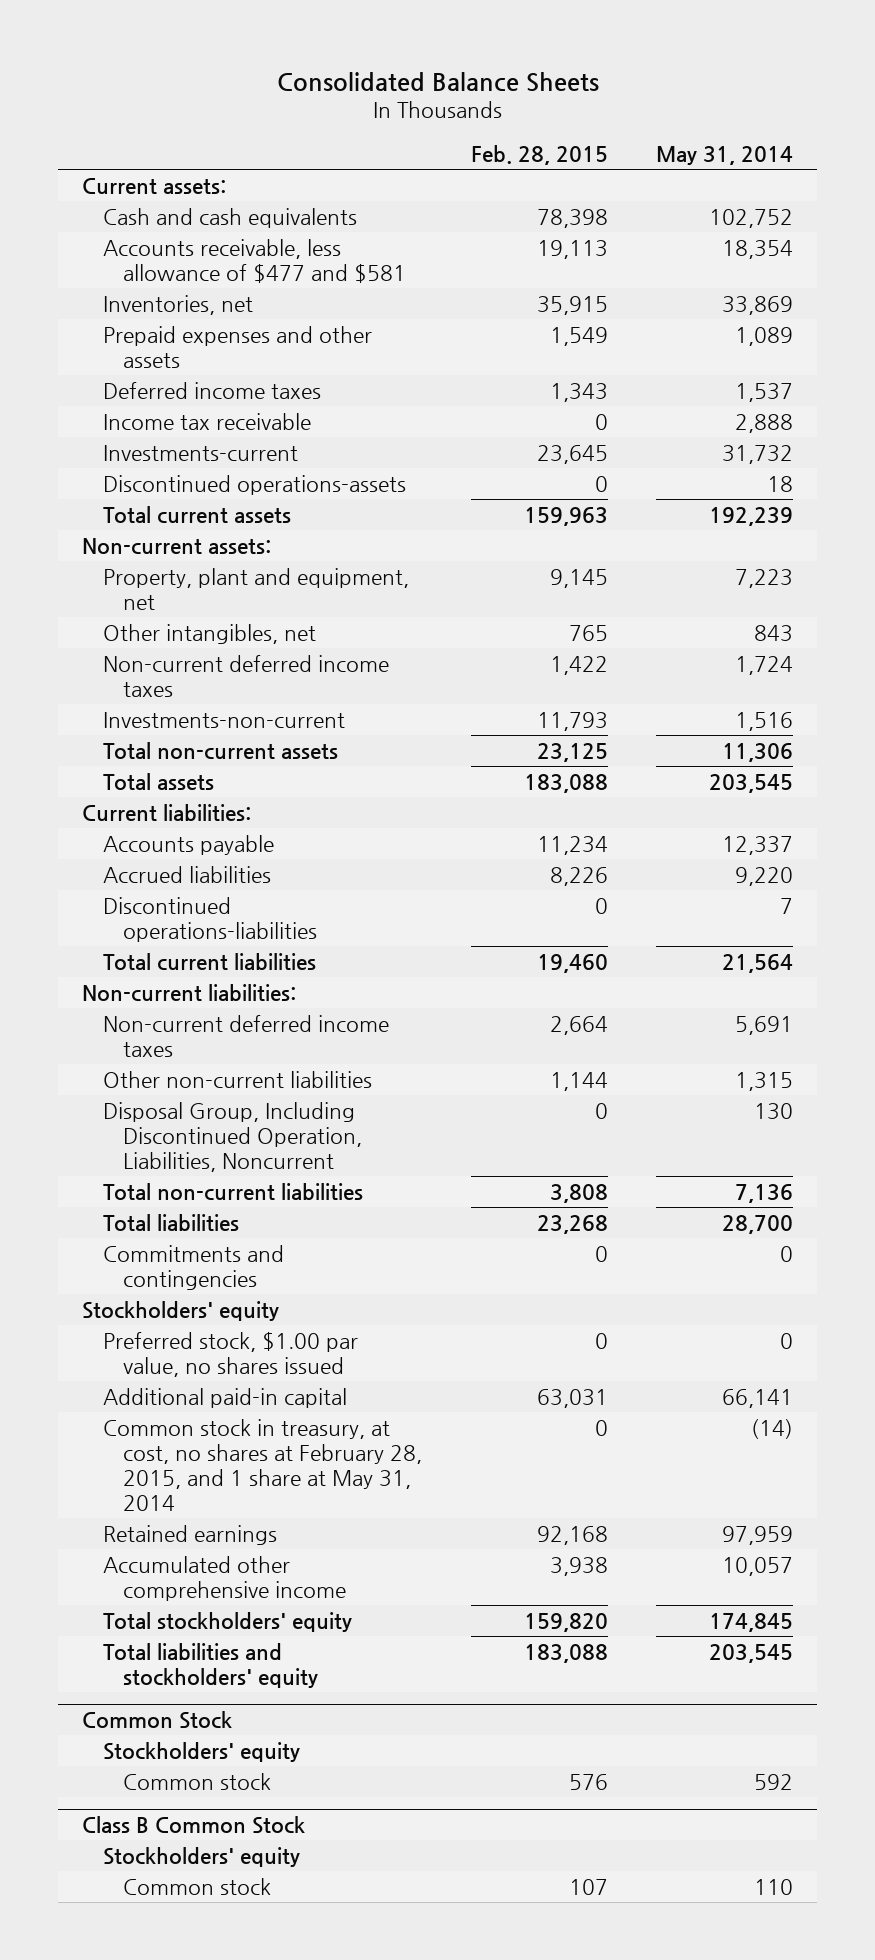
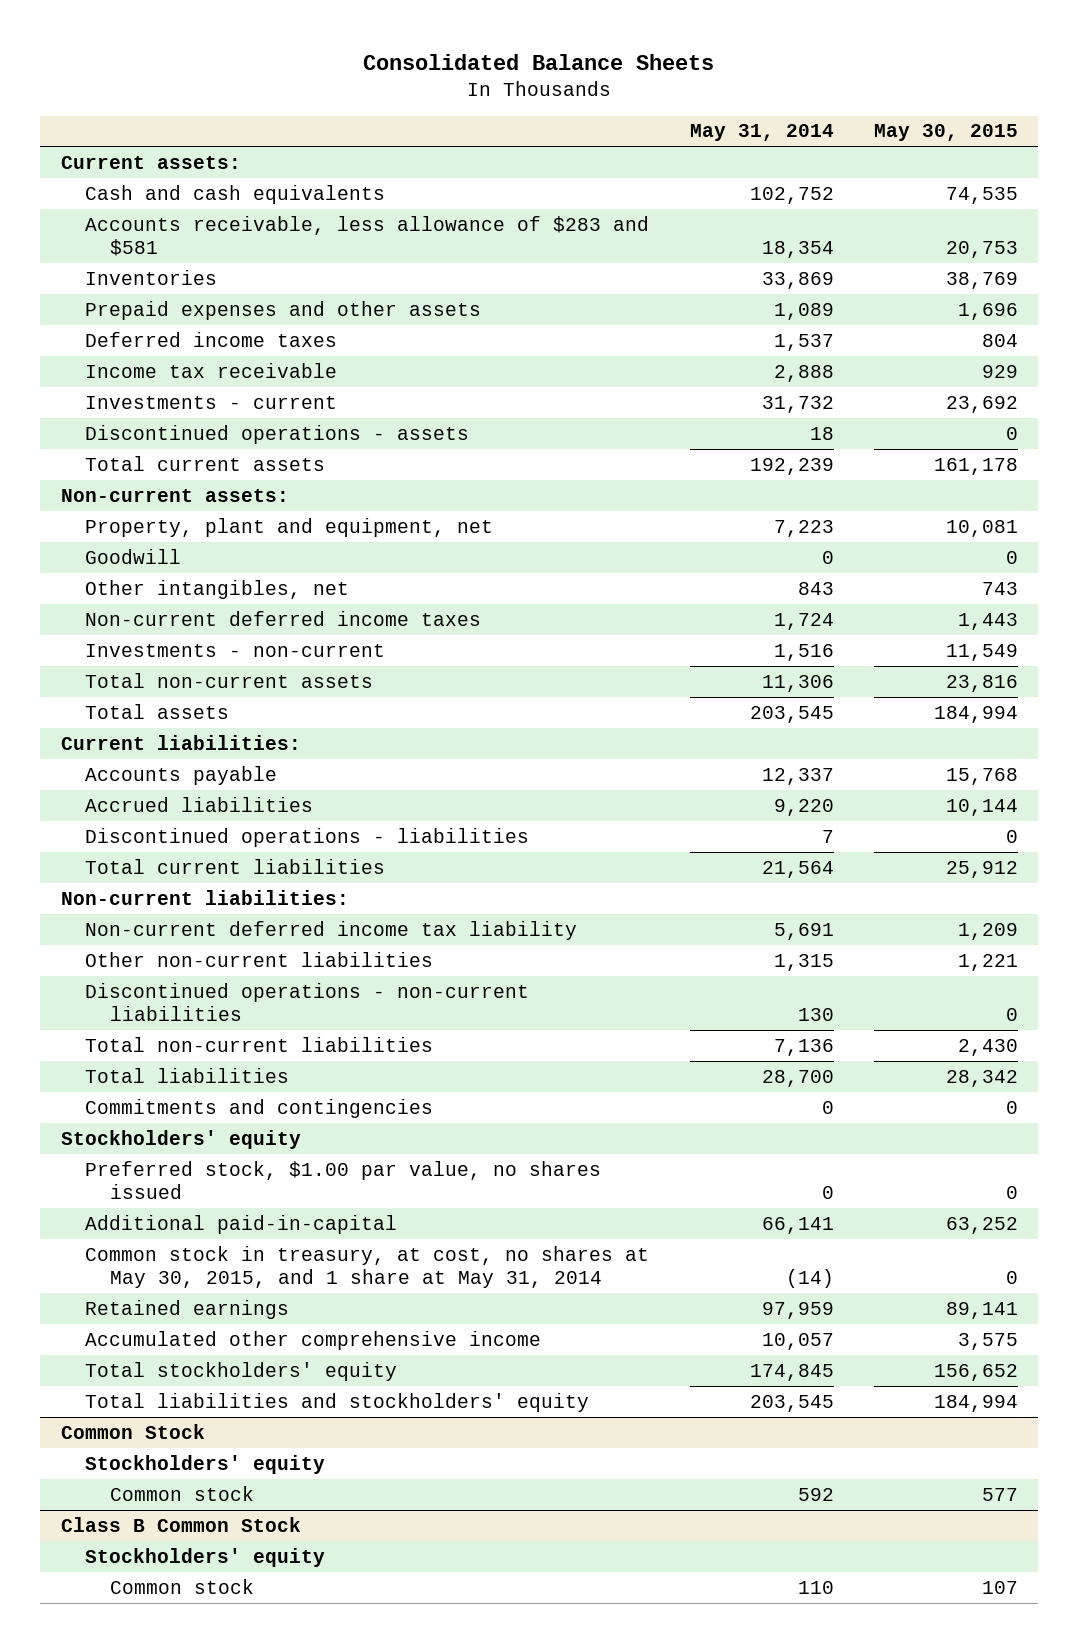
[470,144,608,165] Feb. 28, 2015 -> none
none -> [874,124,1019,142] May 30, 2015
[102,238,407,283] Accounts receivable, less allowance of $477 and $581 -> [85,215,650,257] Accounts receivable, less allowance of $283 and $581
[102,294,253,315] Inventories, net -> [85,269,218,285] Inventories
[102,444,298,461] Investments-current -> [85,395,338,409] Investments - current
[102,474,406,495] Discontinued operations-assets -> [85,424,470,444] Discontinued operations - assets
none -> [85,548,182,564] Goodwill
[102,711,345,728] Investments-non-current -> [85,643,386,657] Investments - non-current
[102,896,318,942] Discontinued operations-liabilities -> [85,827,530,847] Discontinued operations - liabilities
[102,1014,389,1057] Non-current deferred income taxes -> [85,920,578,940] Non-current deferred income tax liability
[102,1101,363,1172] Disposal Group, Including Discontinued Operation, Liabilities, Noncurrent -> [85,982,530,1022] Discontinued operations - non-current liabilities
[102,1387,347,1408] Additional paid-in capital -> [85,1214,398,1234] Additional paid-in-capital
[102,1418,423,1511] Common stock in treasury, at cost, no shares at February 28, 2015, and 1 share at May 31, 2014 -> [85,1245,650,1289] Common stock in treasury, at cost, no shares at May 30, 2015, and 1 share at May 31, 2014

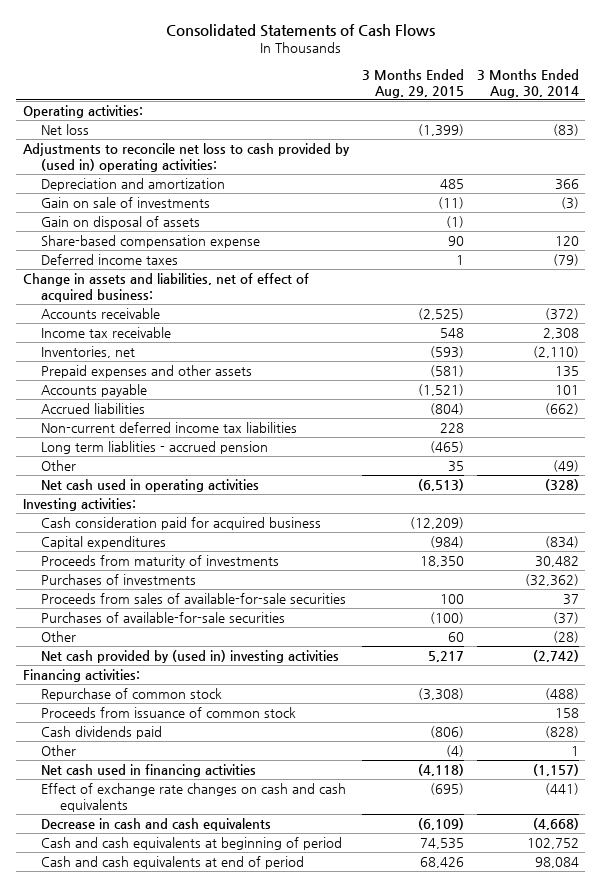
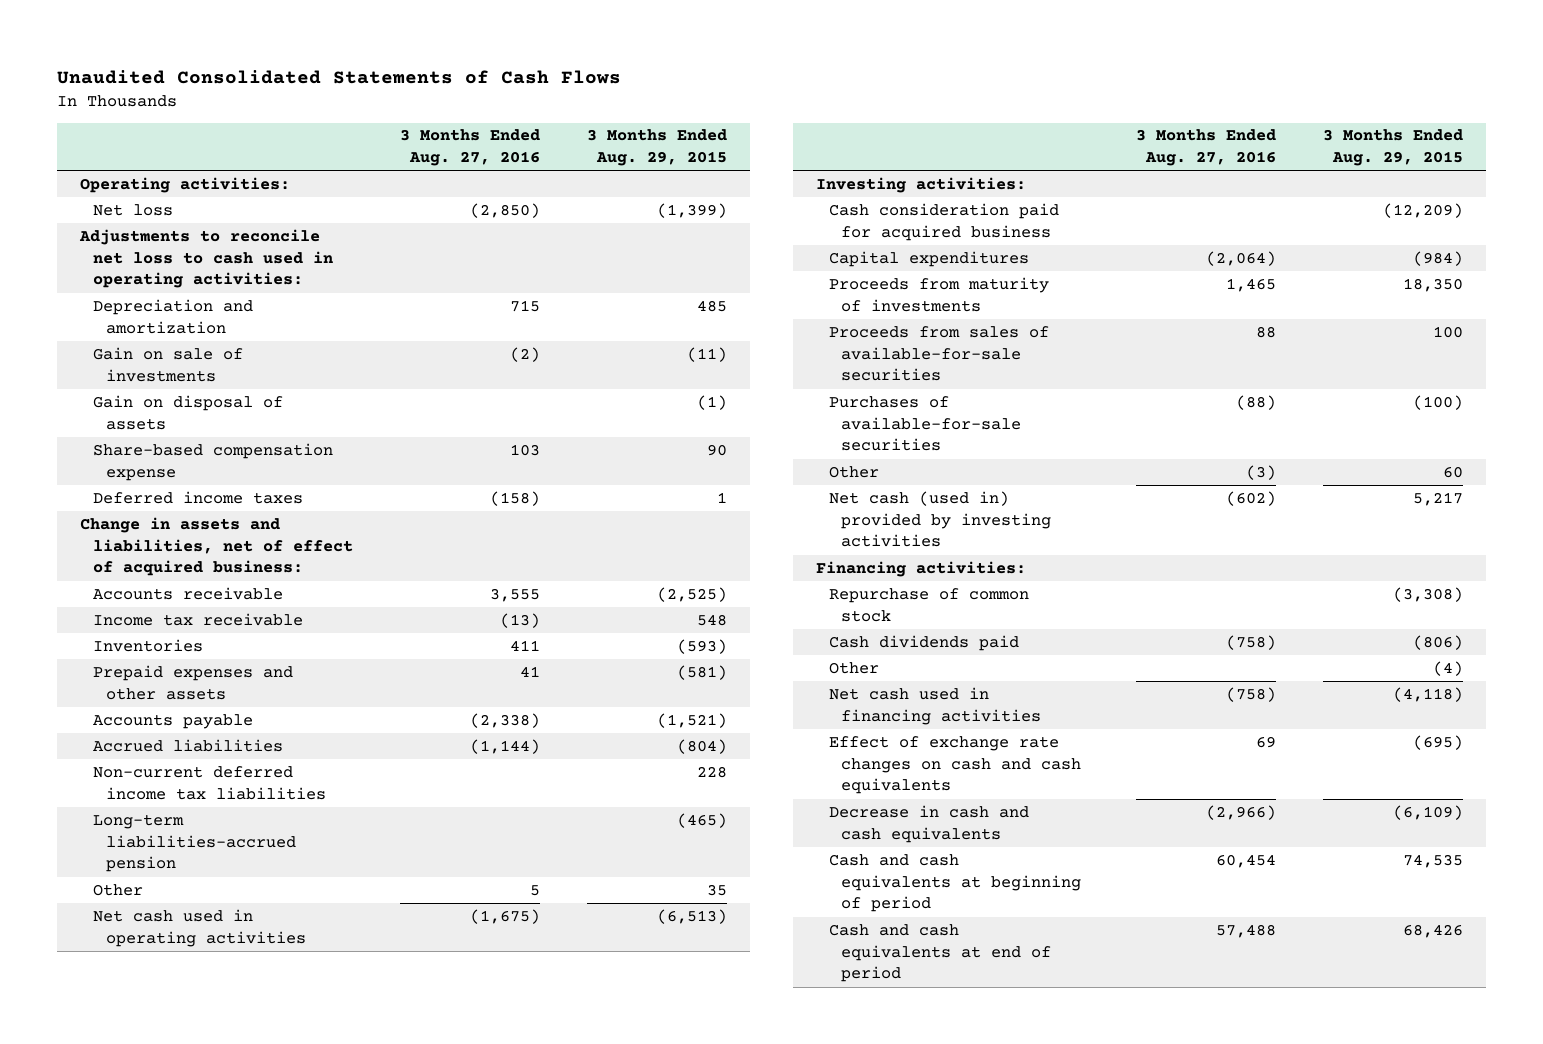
[165,24,435,38] Consolidated Statements of Cash Flows -> [56,69,621,84] Unaudited Consolidated Statements of Cash Flows
[476,68,579,98] 3 Months Ended Aug. 30, 2014 -> none
none -> [399,129,540,167] 3 Months Ended Aug. 27, 2016
[22,142,350,172] Adjustments to reconcile net loss to cash provided by (used in) operating activities: -> [79,228,333,289] Adjustments to reconcile net loss to cash used in operating activities:
[41,345,136,358] Inventories, net -> [92,638,203,652] Inventories
[41,440,269,454] Long term liablities - accrued pension -> [92,813,296,873] Long-term liabilities-accrued pension
[41,573,197,585] Purchases of investments -> none
[41,649,340,663] Net cash provided by (used in) investing activities -> [828,490,1052,548] Net cash (used in) provided by investing activities
[41,706,297,718] Proceeds from issuance of common stock -> none

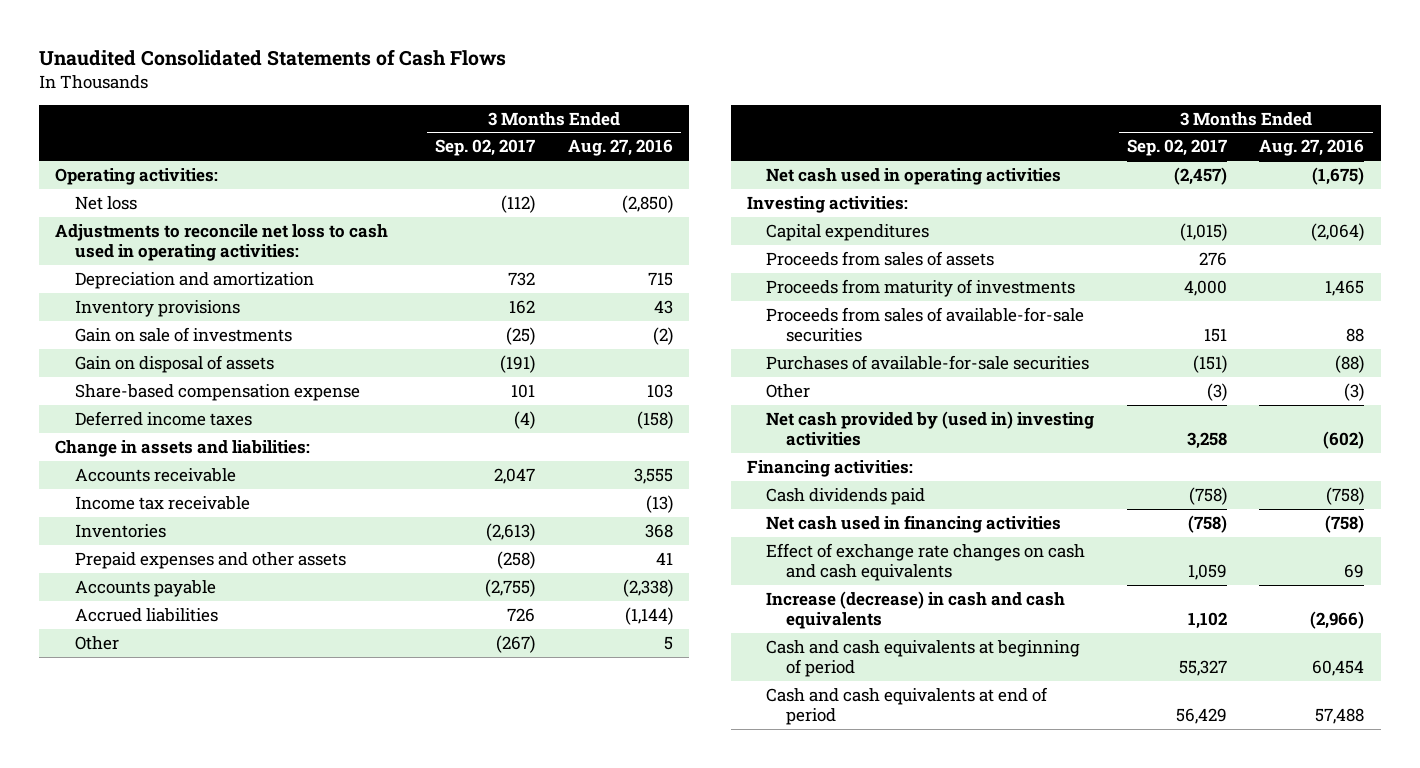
[586,129,727,167] 3 Months Ended Aug. 29, 2015 -> none
none -> [435,139,536,157] Sep. 02, 2017
none -> [74,299,240,317] Inventory provisions
[80,516,353,577] Change in assets and liabilities, net of effect of acquired business: -> [55,439,311,457] Change in assets and liabilities:
[509,639,540,651] 411 -> [644,523,673,538] 368
[92,765,326,800] Non-current deferred income tax liabilities -> none
[92,813,296,873] Long-term liabilities-accrued pension -> none
[828,202,1059,241] Cash consideration paid for acquired business -> none
none -> [766,250,995,266] Proceeds from sales of assets
[828,490,1052,548] Net cash (used in) provided by investing activities -> [766,410,1095,447] Net cash provided by (used in) investing activities
[828,587,1029,622] Repurchase of common stock -> none
[828,661,879,674] Other -> none
[828,804,1029,843] Decrease in cash and cash equivalents -> [766,590,1066,630] Increase (decrease) in cash and cash equivalents

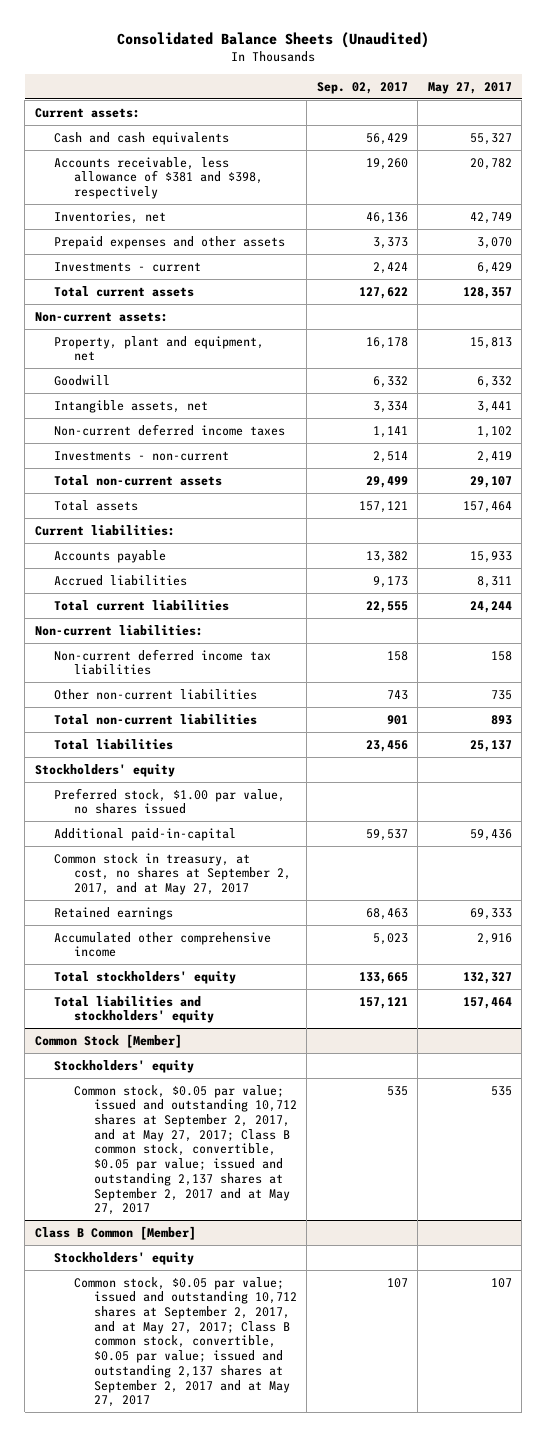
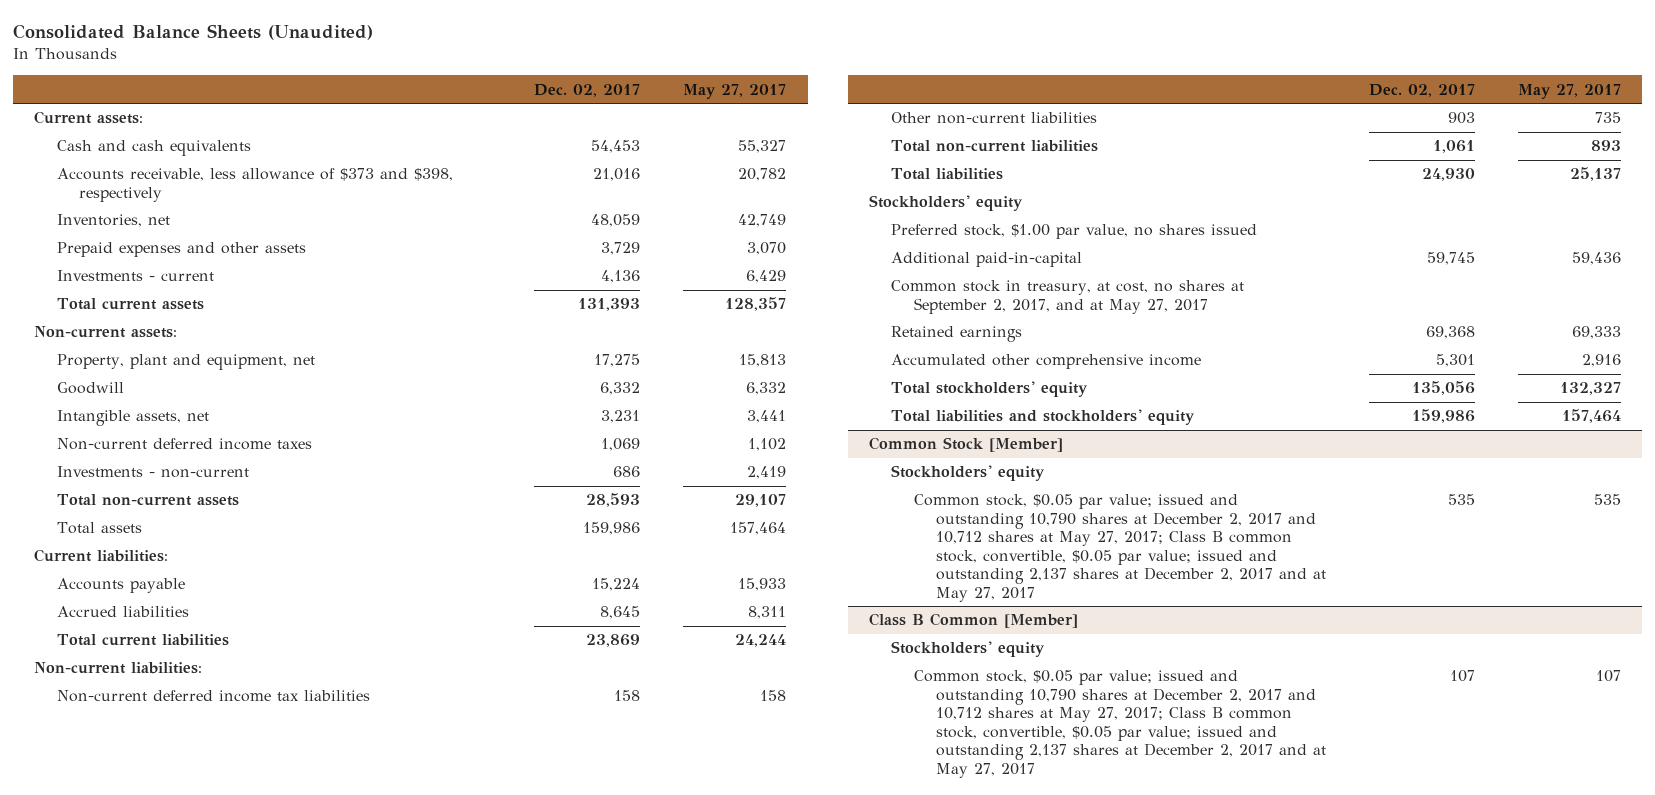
[316,81,408,94] Sep. 02, 2017 -> none
none -> [534,83,641,97] Dec. 02, 2017
[54,156,264,200] Accounts receivable, less allowance of $381 and $398, respectively -> [56,168,453,202] Accounts receivable, less allowance of $373 and $398, respectively
[74,1084,297,1216] Common stock, $0.05 par value; issued and outstanding 10,712 shares at September 2, 2017, and at May 27, 2017; Class B common stock, convertible, $0.05 par value; issued and outstanding 2,137 shares at September 2, 2017 and at May 27, 2017 -> [913,494,1326,602] Common stock, $0.05 par value; issued and outstanding 10,790 shares at December 2, 2017 and 10,712 shares at May 27, 2017; Class B common stock, convertible, $0.05 par value; issued and outstanding 2,137 shares at December 2, 2017 and at May 27, 2017
[74,1276,297,1408] Common stock, $0.05 par value; issued and outstanding 10,712 shares at September 2, 2017, and at May 27, 2017; Class B common stock, convertible, $0.05 par value; issued and outstanding 2,137 shares at September 2, 2017 and at May 27, 2017 -> [913,670,1326,778] Common stock, $0.05 par value; issued and outstanding 10,790 shares at December 2, 2017 and 10,712 shares at May 27, 2017; Class B common stock, convertible, $0.05 par value; issued and outstanding 2,137 shares at December 2, 2017 and at May 27, 2017

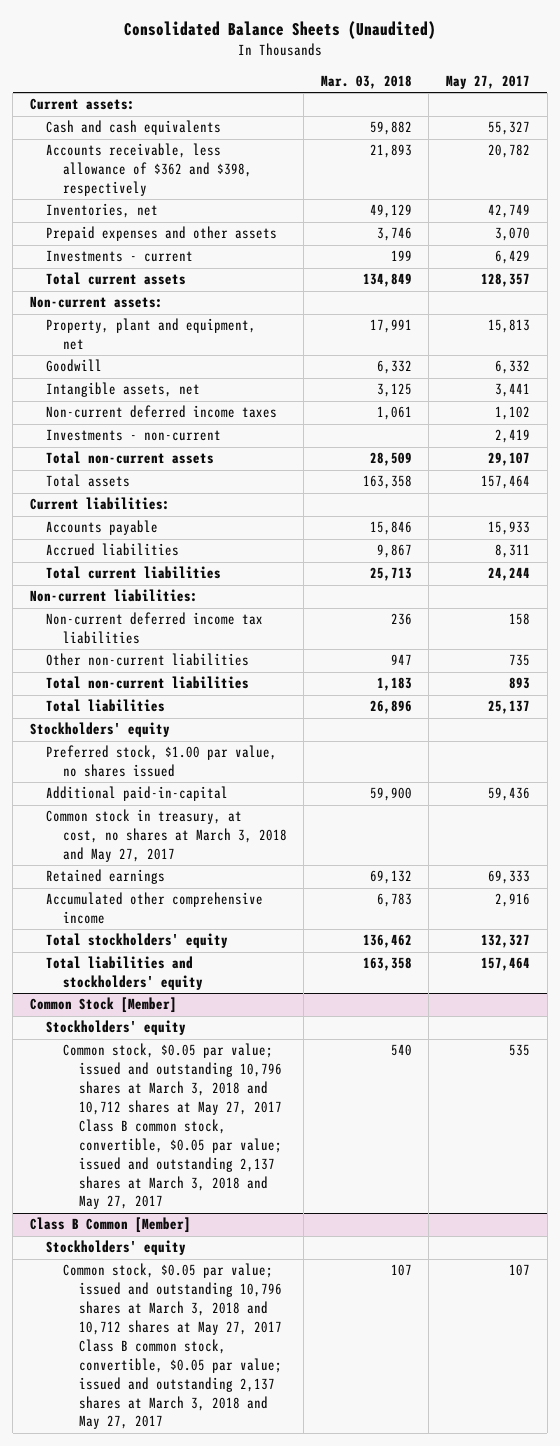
[534,83,641,97] Dec. 02, 2017 -> none
none -> [320,75,412,90] Mar. 03, 2018
[56,168,453,202] Accounts receivable, less allowance of $373 and $398, respectively -> [46,143,252,197] Accounts receivable, less allowance of $362 and $398, respectively
[891,280,1245,314] Common stock in treasury, at cost, no shares at September 2, 2017, and at May 27, 2017 -> [46,809,287,863] Common stock in treasury, at cost, no shares at March 3, 2018 and May 27, 2017
[913,494,1326,602] Common stock, $0.05 par value; issued and outstanding 10,790 shares at December 2, 2017 and 10,712 shares at May 27, 2017; Class B common stock, convertible, $0.05 par value; issued and outstanding 2,137 shares at December 2, 2017 and at May 27, 2017 -> [62,1043,282,1210] Common stock, $0.05 par value; issued and outstanding 10,796 shares at March 3, 2018 and 10,712 shares at May 27, 2017 Class B common stock, convertible, $0.05 par value; issued and outstanding 2,137 shares at March 3, 2018 and May 27, 2017
[913,670,1326,778] Common stock, $0.05 par value; issued and outstanding 10,790 shares at December 2, 2017 and 10,712 shares at May 27, 2017; Class B common stock, convertible, $0.05 par value; issued and outstanding 2,137 shares at December 2, 2017 and at May 27, 2017 -> [62,1263,282,1430] Common stock, $0.05 par value; issued and outstanding 10,796 shares at March 3, 2018 and 10,712 shares at May 27, 2017 Class B common stock, convertible, $0.05 par value; issued and outstanding 2,137 shares at March 3, 2018 and May 27, 2017

